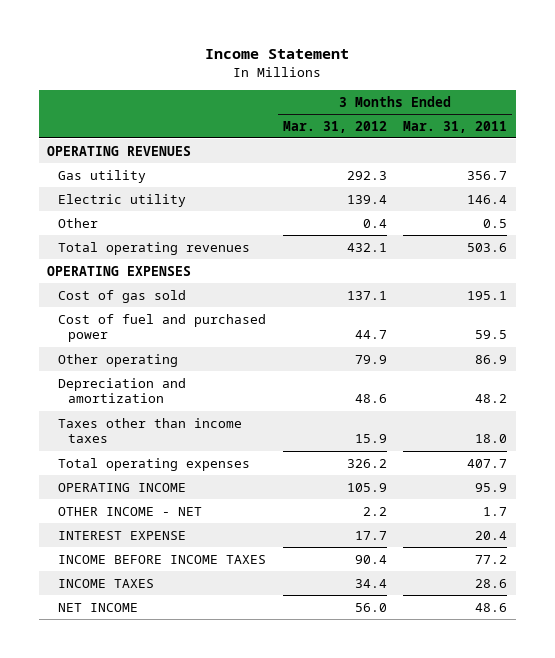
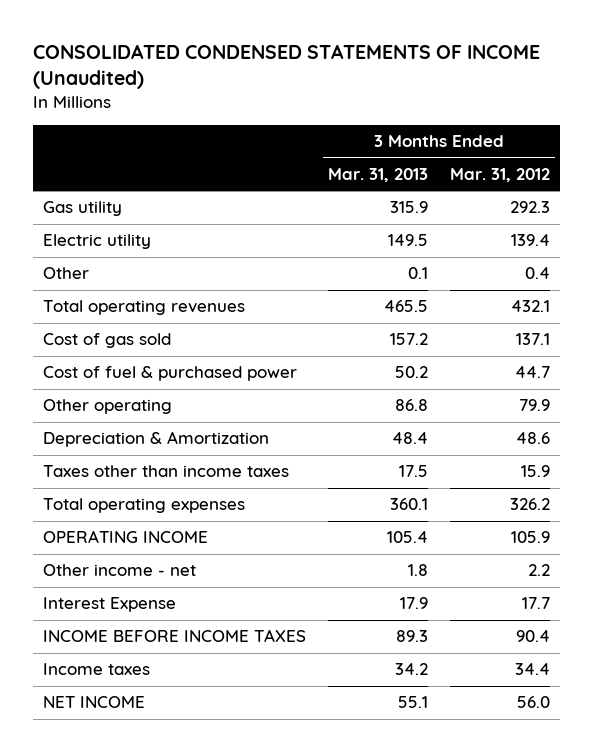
[205,49,350,60] Income Statement -> [32,43,540,90] CONSOLIDATED CONDENSED STATEMENTS OF INCOME (Unaudited)
[403,120,508,133] Mar. 31, 2011 -> none
none -> [328,167,429,182] Mar. 31, 2013
[47,145,192,156] OPERATING REVENUES -> none
[47,265,192,276] OPERATING EXPENSES -> none
[57,313,266,343] Cost of fuel and purchased power -> [43,366,298,382] Cost of fuel & purchased power
[57,377,186,404] Depreciation and amortization -> [43,431,270,448] Depreciation & Amortization
[57,506,202,516] OTHER INCOME - NET -> [43,564,197,577] Other income - net
[57,530,186,540] INTEREST EXPENSE -> [43,597,177,613] Interest Expense
[57,578,154,588] INCOME TAXES -> [43,663,151,676] Income taxes

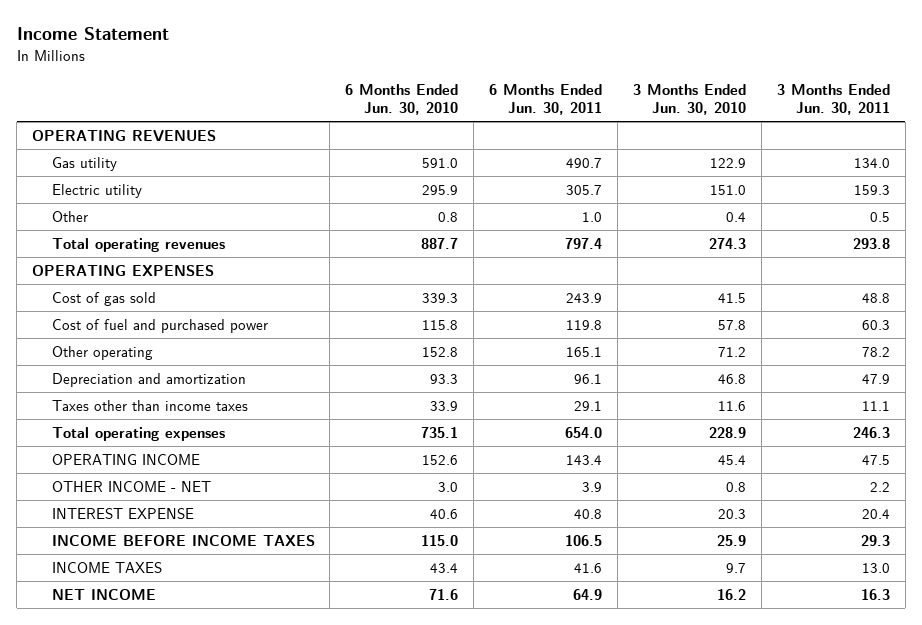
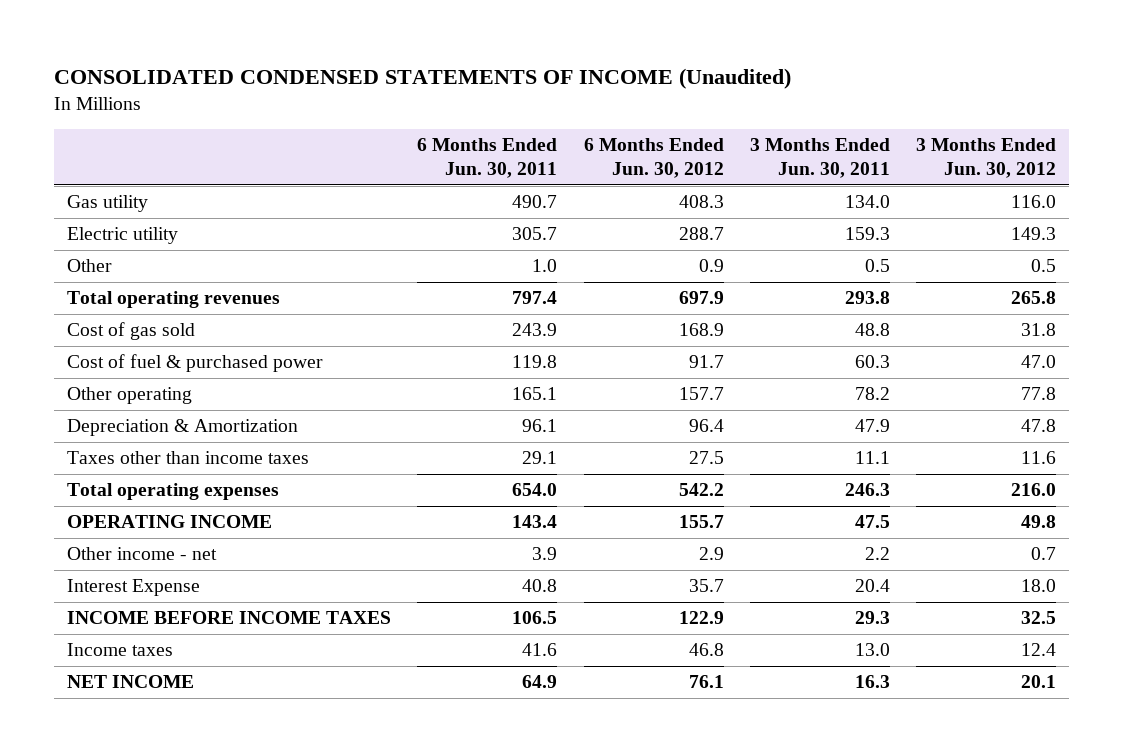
[16,27,169,41] Income Statement -> [54,67,792,89] CONSOLIDATED CONDENSED STATEMENTS OF INCOME (Unaudited)
[345,83,459,116] 6 Months Ended Jun. 30, 2010 -> none
[633,83,747,116] 3 Months Ended Jun. 30, 2010 -> none
none -> [583,138,724,179] 6 Months Ended Jun. 30, 2012
none -> [915,138,1056,179] 3 Months Ended Jun. 30, 2012
[32,129,217,142] OPERATING REVENUES -> none
[32,263,215,276] OPERATING EXPENSES -> none
[51,318,268,333] Cost of fuel and purchased power -> [67,354,324,373] Cost of fuel & purchased power
[51,372,246,387] Depreciation and amortization -> [67,419,299,437] Depreciation & Amortization
[51,480,211,493] OTHER INCOME - NET -> [67,547,218,561] Other income - net
[51,507,194,519] INTEREST EXPENSE -> [67,579,201,597] Interest Expense
[51,561,162,574] INCOME TAXES -> [67,643,174,657] Income taxes

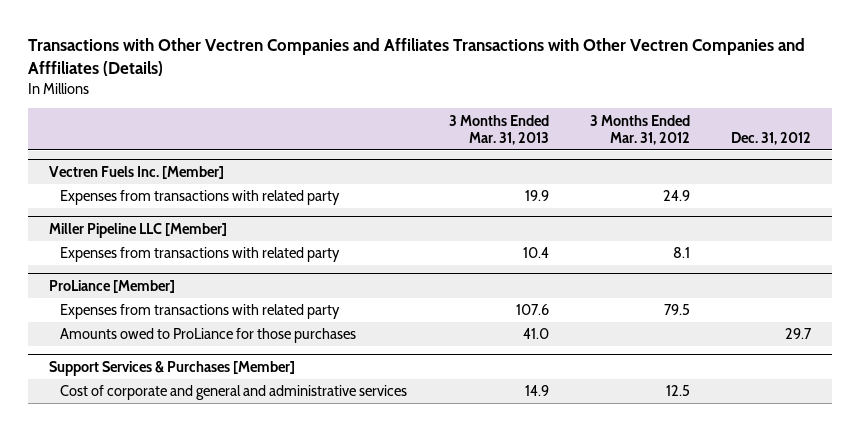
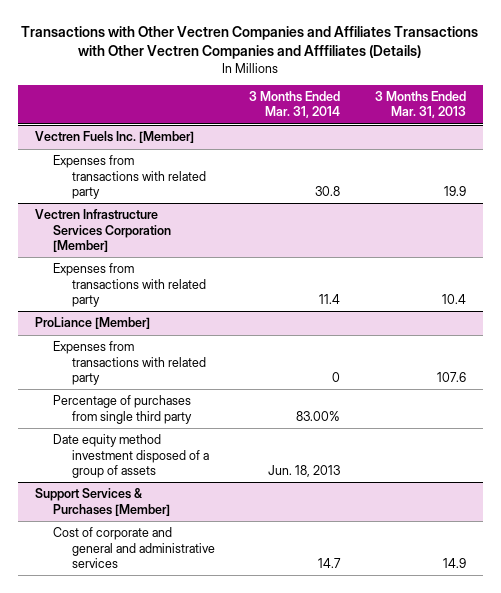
[590,114,691,145] 3 Months Ended Mar. 31, 2012 -> none
[731,131,812,145] Dec. 31, 2012 -> none
none -> [249,91,341,119] 3 Months Ended Mar. 31, 2014
[49,222,228,238] Miller Pipeline LLC [Member] -> none
none -> [35,209,172,252] Vectren Infrastructure Services Corporation [Member]
[60,328,357,344] Amounts owed to ProLiance for those purchases -> none
none -> [53,395,192,424] Percentage of purchases from single third party
none -> [53,434,209,478] Date equity method investment disposed of a group of assets

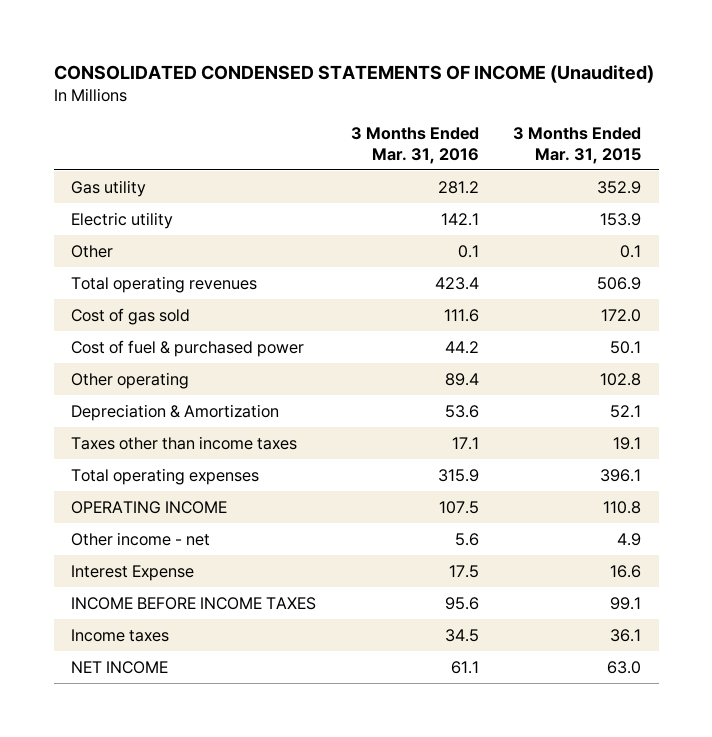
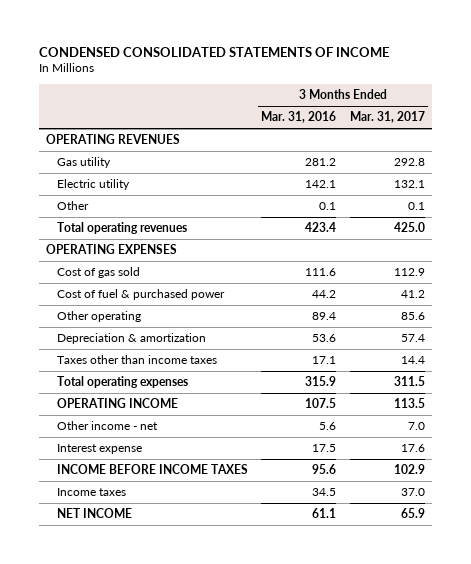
[53,64,654,83] CONSOLIDATED CONDENSED STATEMENTS OF INCOME (Unaudited) -> [39,46,390,57] CONDENSED CONSOLIDATED STATEMENTS OF INCOME
[513,126,642,164] 3 Months Ended Mar. 31, 2015 -> none
none -> [349,111,425,124] Mar. 31, 2017
none -> [45,134,180,145] OPERATING REVENUES
none -> [45,244,177,255] OPERATING EXPENSES
[70,403,279,421] Depreciation & Amortization -> [56,333,206,345] Depreciation & amortization
[70,564,194,581] Interest Expense -> [56,444,142,455] Interest expense

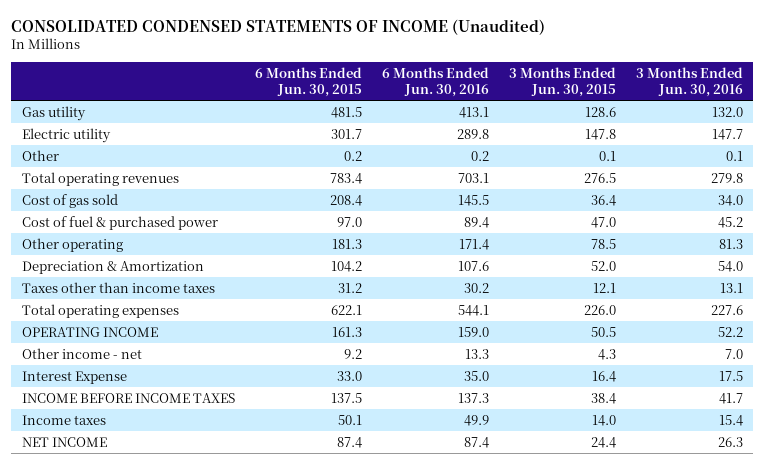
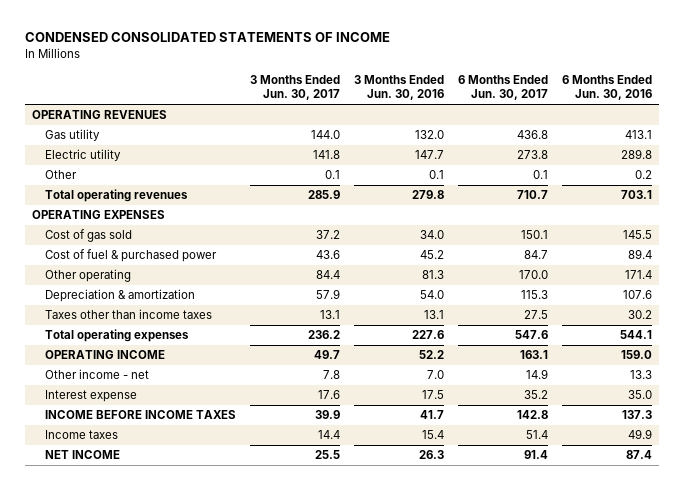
[11,18,546,35] CONSOLIDATED CONDENSED STATEMENTS OF INCOME (Unaudited) -> [24,32,390,43] CONDENSED CONSOLIDATED STATEMENTS OF INCOME
[254,66,362,97] 6 Months Ended Jun. 30, 2015 -> none
[508,66,616,97] 3 Months Ended Jun. 30, 2015 -> none
none -> [250,74,341,101] 3 Months Ended Jun. 30, 2017
none -> [458,74,549,101] 6 Months Ended Jun. 30, 2017
none -> [31,110,167,120] OPERATING REVENUES
none -> [31,210,165,220] OPERATING EXPENSES
[21,260,204,274] Depreciation & Amortization -> [45,289,196,303] Depreciation & amortization
[21,370,127,384] Interest Expense -> [45,390,138,403] Interest expense

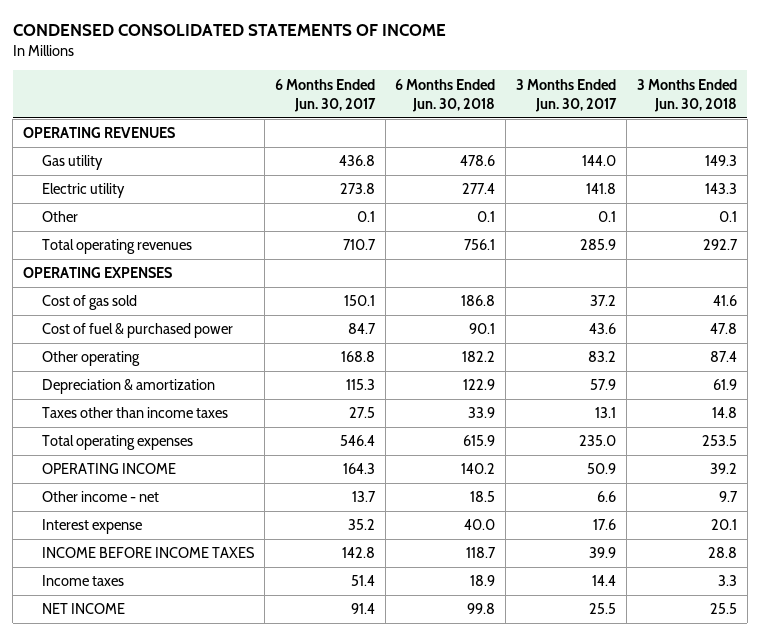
[354,74,445,101] 3 Months Ended Jun. 30, 2016 -> none
[562,74,653,101] 6 Months Ended Jun. 30, 2016 -> none
none -> [395,78,496,112] 6 Months Ended Jun. 30, 2018
none -> [636,78,737,112] 3 Months Ended Jun. 30, 2018
[316,270,341,280] 84.4 -> [588,351,617,363] 83.2
[519,270,549,280] 170.0 -> [340,351,375,363] 168.8
[308,330,341,340] 236.2 -> [579,435,617,447] 235.0
[515,330,549,340] 547.6 -> [339,435,375,447] 546.4
[314,350,341,360] 49.7 -> [587,463,617,475] 50.9
[520,350,549,360] 163.1 -> [342,463,375,475] 164.3
[323,370,341,380] 7.8 -> [597,491,617,503] 6.6
[526,369,549,380] 14.9 -> [351,491,376,503] 13.7

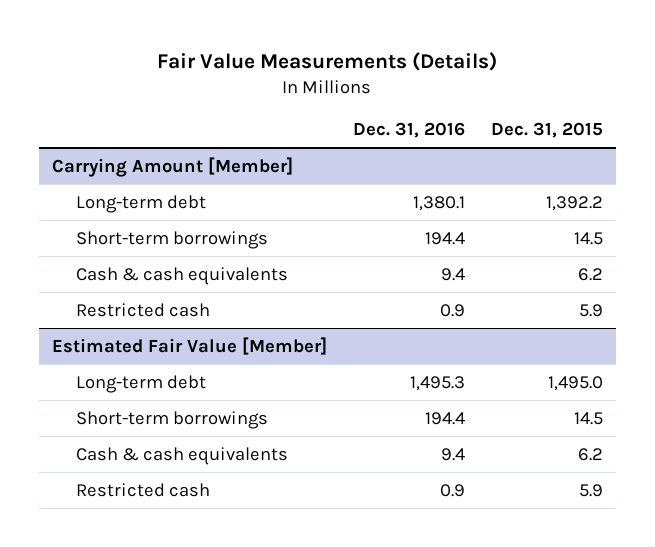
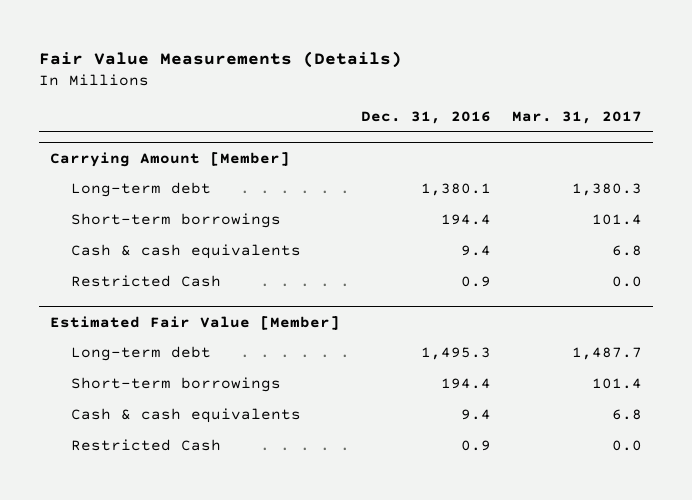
[490,122,603,139] Dec. 31, 2015 -> none
none -> [512,111,643,125] Mar. 31, 2017
[76,302,211,317] Restricted cash -> [70,275,221,288] Restricted Cash
[76,482,211,497] Restricted cash -> [70,439,221,452] Restricted Cash

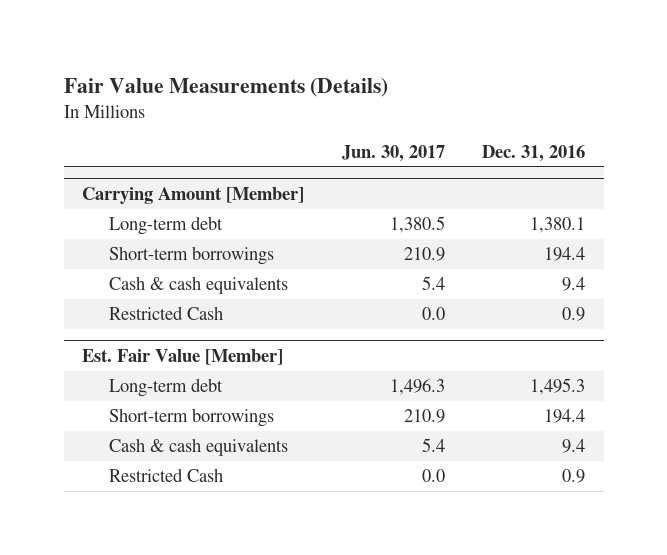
[512,111,643,125] Mar. 31, 2017 -> none
none -> [341,144,445,162] Jun. 30, 2017
[49,315,340,330] Estimated Fair Value [Member] -> [82,348,284,365] Est. Fair Value [Member]

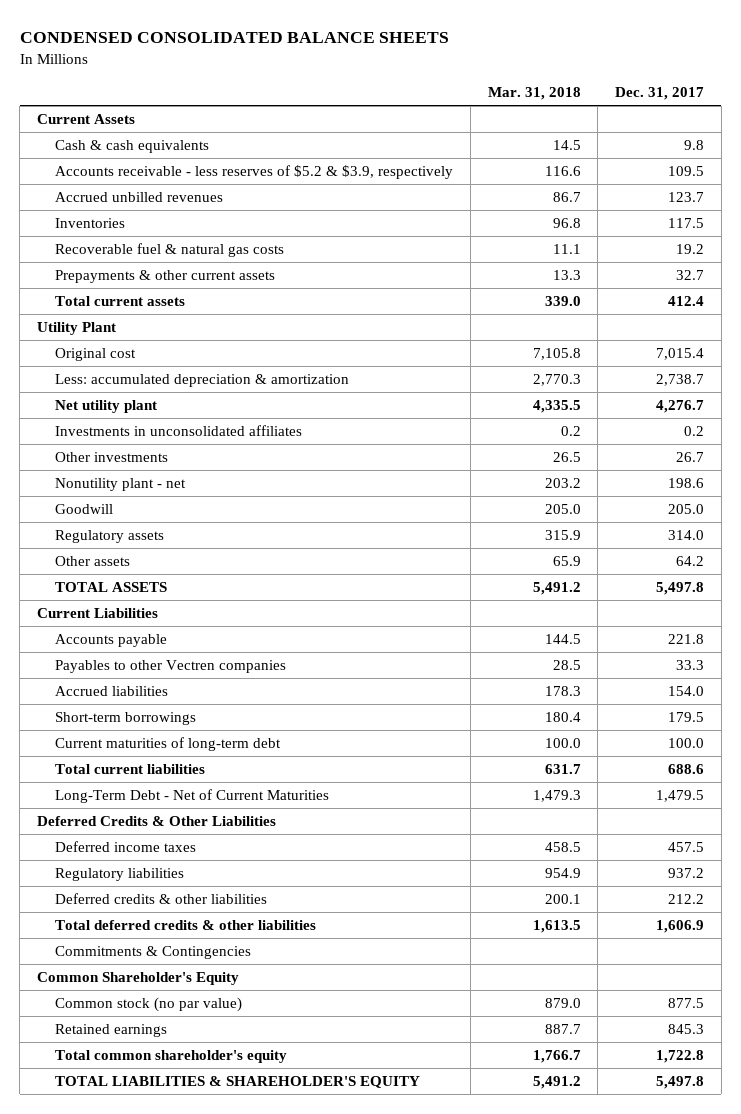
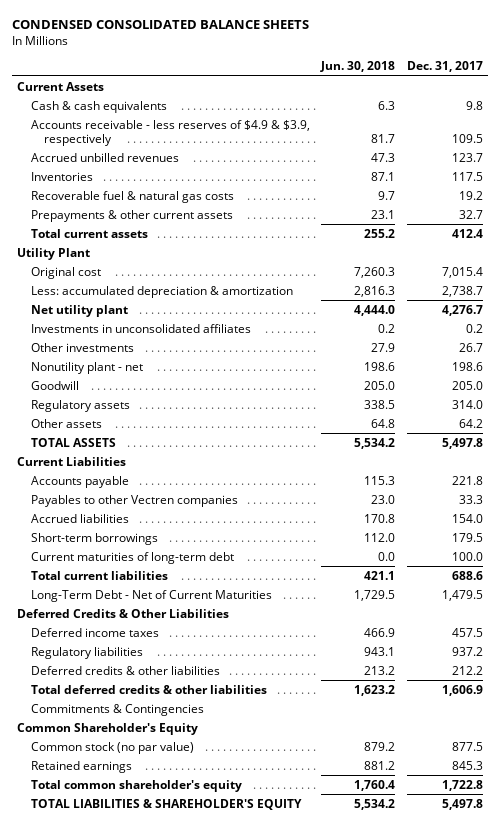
[487,86,581,100] Mar. 31, 2018 -> none
none -> [320,61,396,73] Jun. 30, 2018
[55,164,454,179] Accounts receivable - less reserves of $5.2 & $3.9, respectively -> [30,119,310,146] Accounts receivable - less reserves of $4.9 & $3.9, respectively

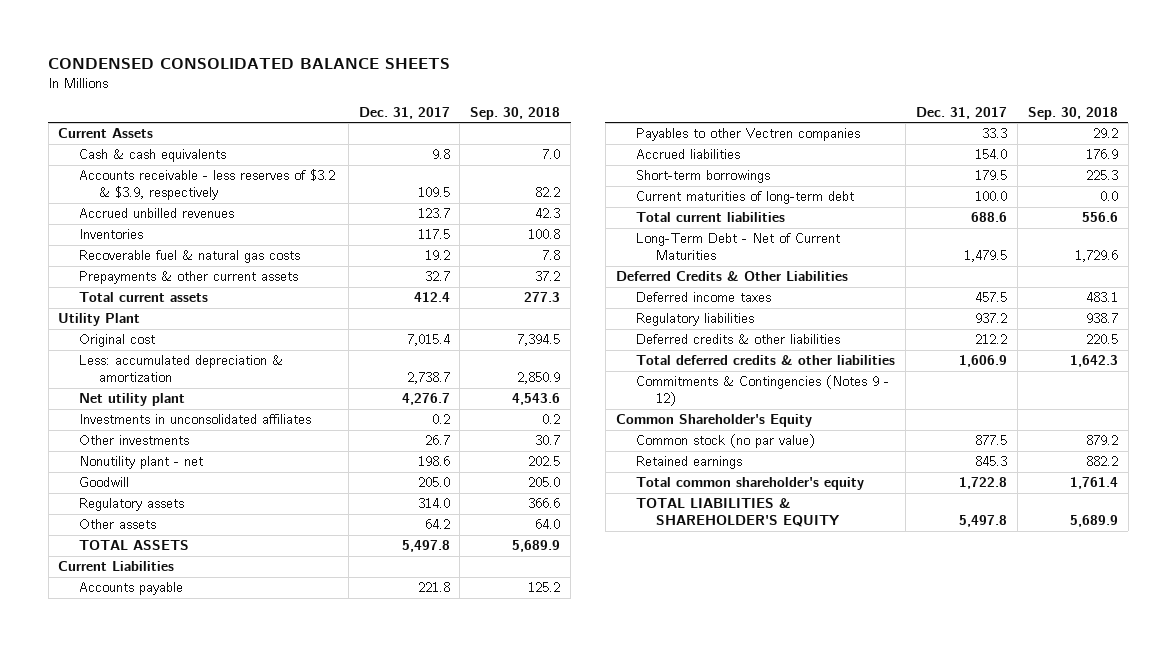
[320,61,396,73] Jun. 30, 2018 -> none
none -> [470,106,561,120] Sep. 30, 2018
[30,119,310,146] Accounts receivable - less reserves of $4.9 & $3.9, respectively -> [78,169,335,201] Accounts receivable - less reserves of $3.2 & $3.9, respectively
[30,703,204,716] Commitments & Contingencies -> [635,375,889,407] Commitments & Contingencies (Notes 9 - 12)

